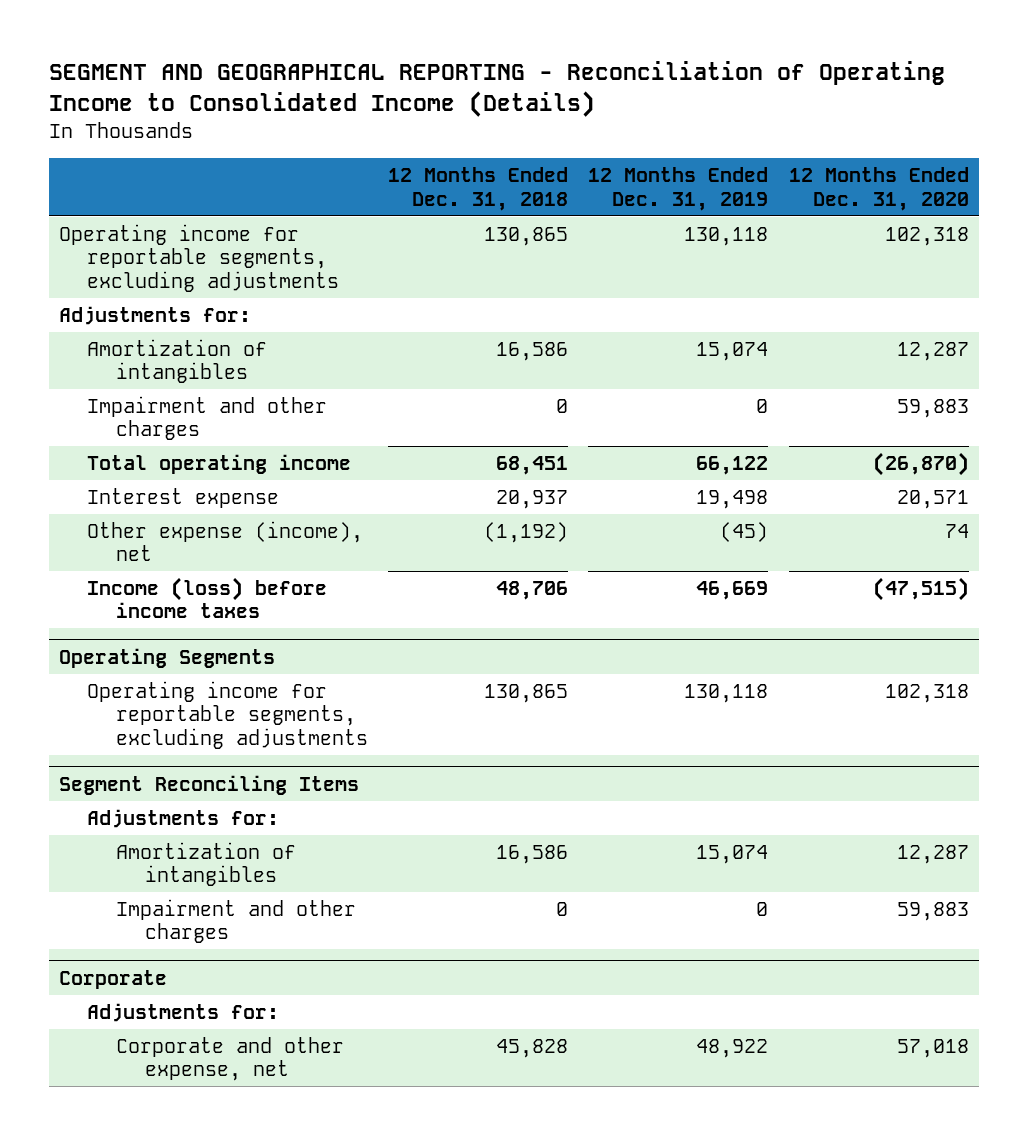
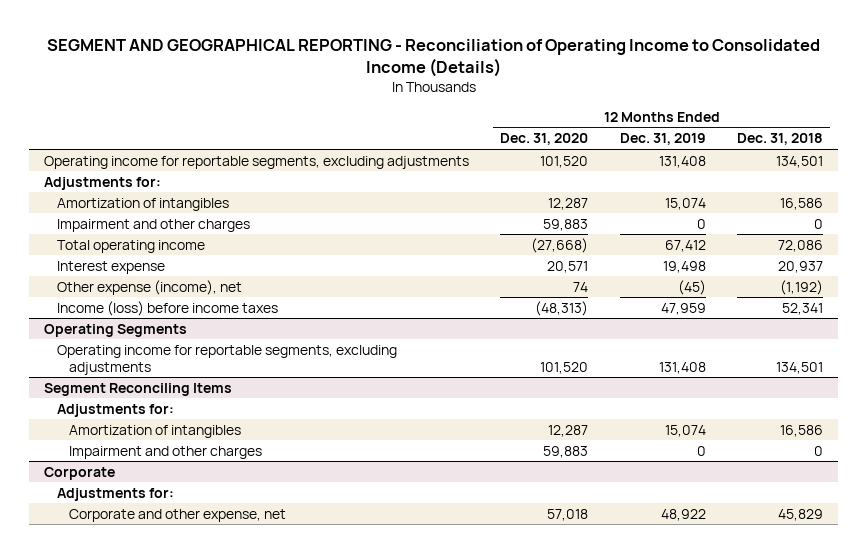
[484,226,569,246] 130,865 -> [775,155,823,168] 134,501
[684,226,769,246] 130,118 -> [658,155,706,168] 131,408
[884,226,969,246] 102,318 -> [540,155,589,168] 101,520
[496,455,569,475] 68,451 -> [777,239,823,252] 72,086
[696,455,769,475] 66,122 -> [664,239,706,252] 67,412
[872,451,969,476] (26,870) -> [531,237,589,253] (27,668)
[496,580,569,600] 48,706 -> [781,302,823,315] 52,341
[696,580,769,600] 46,669 -> [660,302,706,315] 47,959
[872,576,969,601] (47,515) -> [535,300,589,316] (48,313)
[484,683,569,703] 130,865 -> [775,361,823,374] 134,501
[684,683,769,703] 130,118 -> [658,361,706,374] 131,408
[884,683,969,703] 102,318 -> [540,361,589,374] 101,520
[496,1038,569,1058] 45,828 -> [777,508,823,521] 45,829

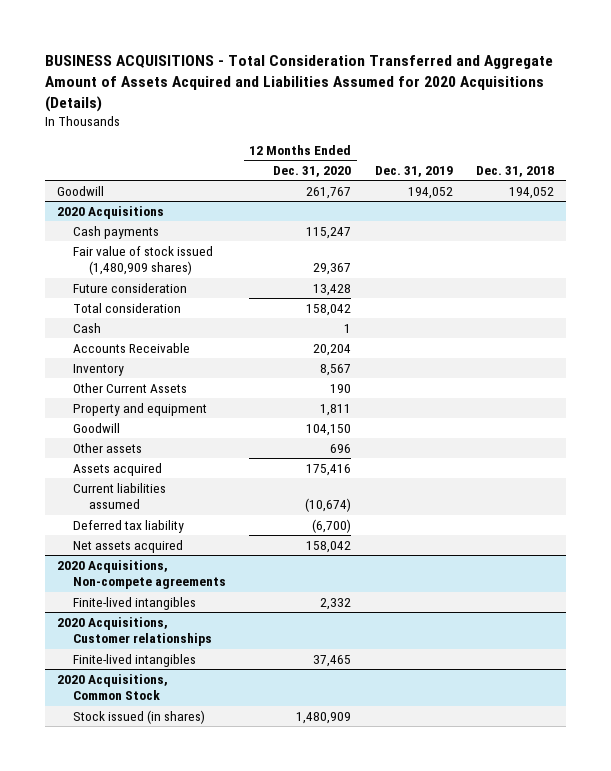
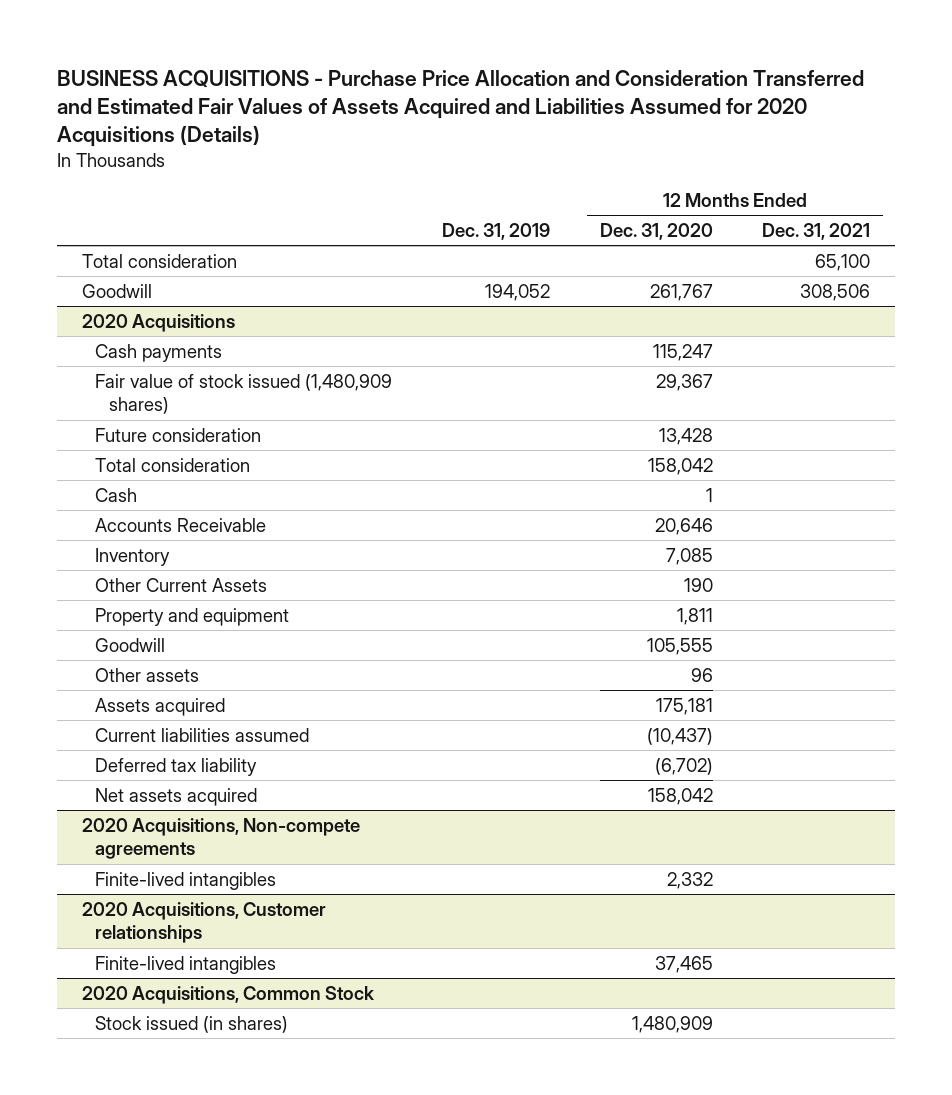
[45,55,554,113] BUSINESS ACQUISITIONS - Total Consideration Transferred and Aggregate Amount of Assets Acquired and Liabilities Assumed for 2020 Acquisitions (Details) -> [57,69,865,148] BUSINESS ACQUISITIONS - Purchase Price Allocation and Consideration Transferred and Estimated Fair Values of Assets Acquired and Liabilities Assumed for 2020 Acquisitions (Details)
[476,166,555,178] Dec. 31, 2018 -> none
none -> [762,222,871,240] Dec. 31, 2021
none -> [81,253,237,268] Total consideration
[313,343,352,356] 20,204 -> [654,517,713,535] 20,646
[320,363,352,376] 8,567 -> [665,547,713,565] 7,085
[306,423,352,436] 104,150 -> [646,637,713,655] 105,555
[330,443,352,453] 696 -> [690,667,713,682] 96
[306,463,352,476] 175,416 -> [655,697,713,715] 175,181
[305,498,352,513] (10,674) -> [646,727,713,745] (10,437)
[312,518,352,533] (6,700) -> [654,757,713,775] (6,702)

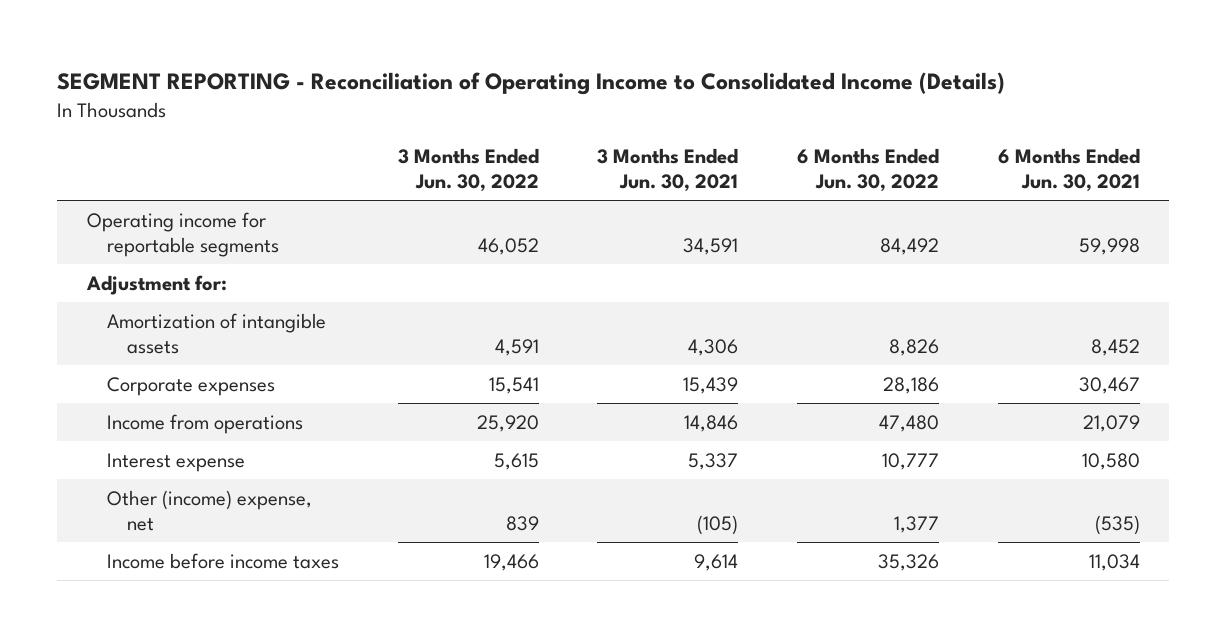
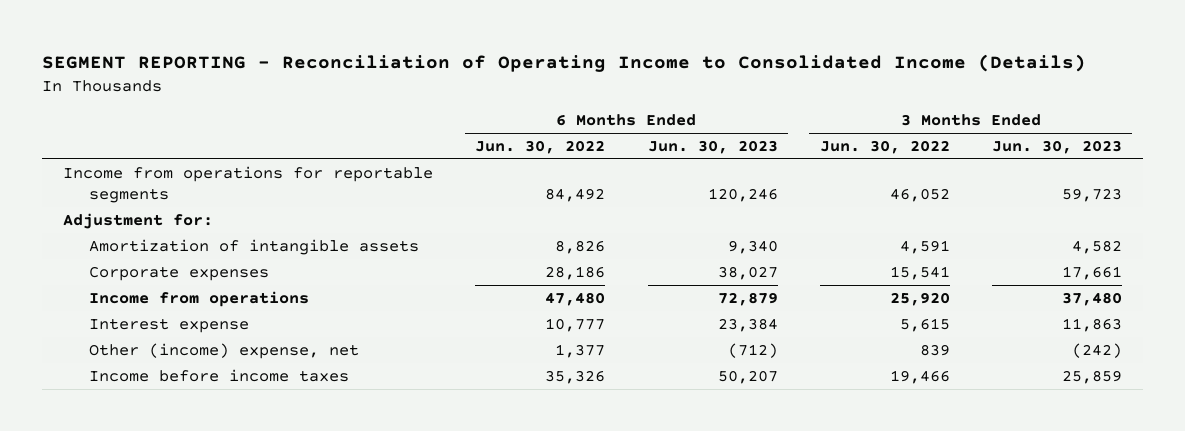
[597,147,739,193] 3 Months Ended Jun. 30, 2021 -> none
[997,147,1140,193] 6 Months Ended Jun. 30, 2021 -> none
none -> [647,140,778,155] Jun. 30, 2023
none -> [991,140,1122,155] Jun. 30, 2023
[86,211,279,258] Operating income for reportable segments -> [63,165,434,204] Income from operations for reportable segments

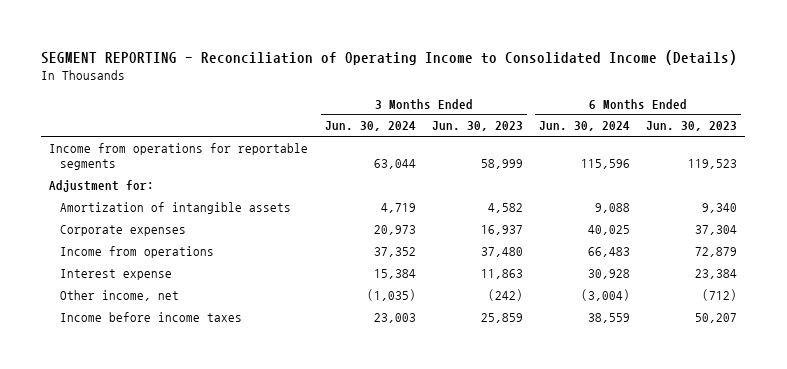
[475,140,606,155] Jun. 30, 2022 -> none
[819,140,950,155] Jun. 30, 2022 -> none
none -> [324,121,416,132] Jun. 30, 2024
none -> [539,121,631,132] Jun. 30, 2024
[707,188,778,203] 120,246 -> [688,159,738,170] 119,523
[1061,188,1122,203] 59,723 -> [480,159,523,170] 58,999
[717,265,778,280] 38,027 -> [695,225,738,236] 37,304
[1061,265,1122,280] 17,661 -> [480,225,523,236] 16,937
[88,342,359,359] Other (income) expense, net -> [60,290,180,302] Other income, net

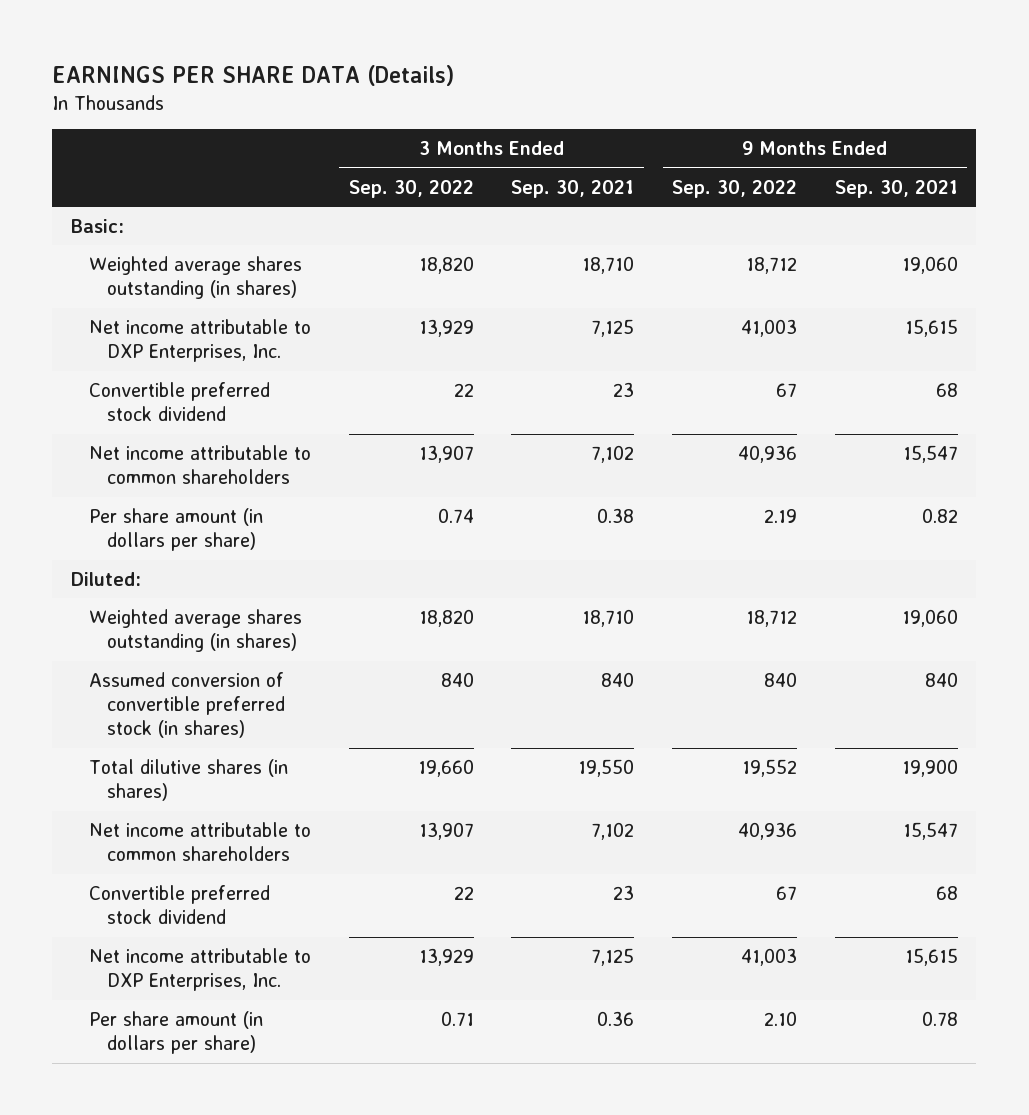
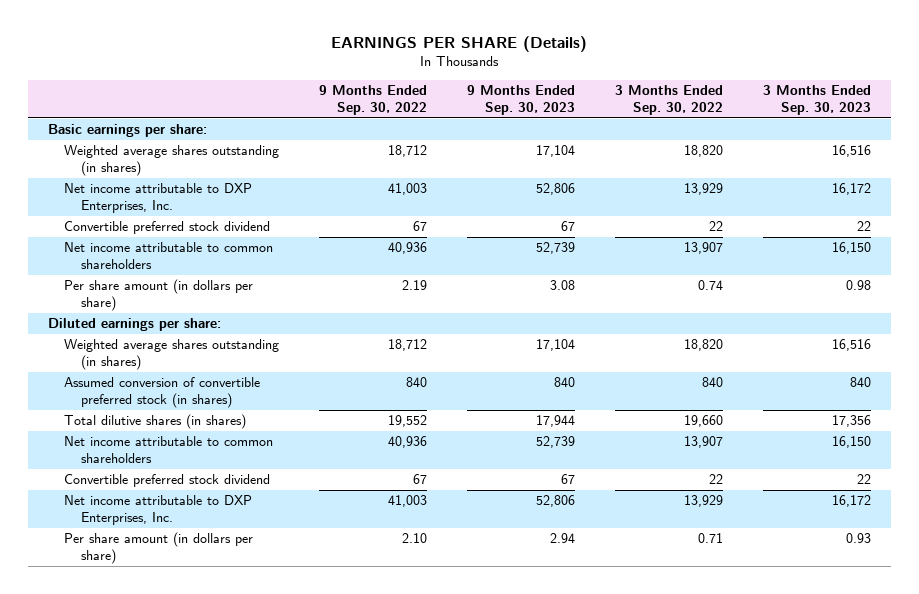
[52,64,455,86] EARNINGS PER SHARE DATA (Details) -> [331,36,588,53] EARNINGS PER SHARE (Details)
[511,179,635,198] Sep. 30, 2021 -> none
[834,179,958,198] Sep. 30, 2021 -> none
none -> [467,84,576,116] 9 Months Ended Sep. 30, 2023
none -> [762,84,871,116] 3 Months Ended Sep. 30, 2023
[70,218,124,233] Basic: -> [47,124,207,138] Basic earnings per share:
[70,571,141,586] Diluted: -> [47,318,221,332] Diluted earnings per share:

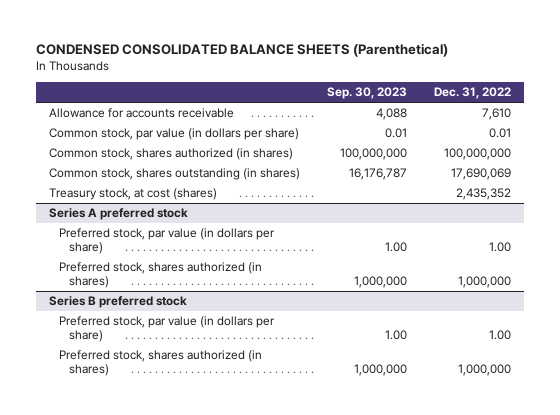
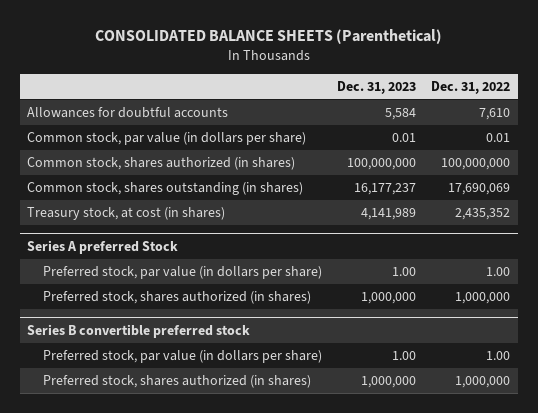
[36,43,449,58] CONDENSED CONSOLIDATED BALANCE SHEETS (Parenthetical) -> [94,29,442,45] CONSOLIDATED BALANCE SHEETS (Parenthetical)
[327,87,408,100] Sep. 30, 2023 -> none
none -> [336,80,416,94] Dec. 31, 2023
[49,108,235,119] Allowance for accounts receivable -> [27,107,229,119] Allowances for doubtful accounts
[49,188,218,201] Treasury stock, at cost (shares) -> [27,207,226,221] Treasury stock, at cost (in shares)
[49,208,189,221] Series A preferred stock -> [27,239,179,254] Series A preferred Stock
[49,296,188,309] Series B preferred stock -> [27,323,251,338] Series B convertible preferred stock

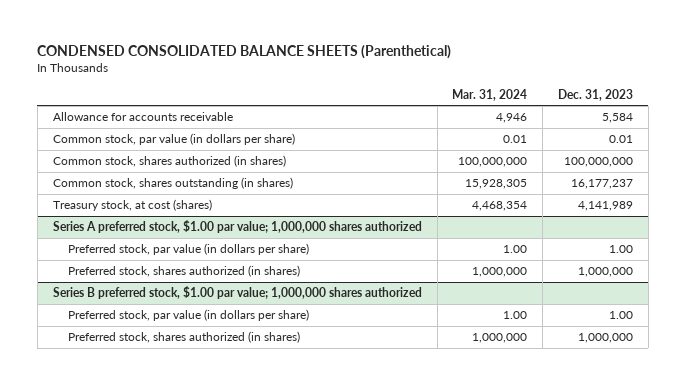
[94,29,442,45] CONSOLIDATED BALANCE SHEETS (Parenthetical) -> [37,44,452,59] CONDENSED CONSOLIDATED BALANCE SHEETS (Parenthetical)
[431,80,511,94] Dec. 31, 2022 -> none
none -> [452,88,528,101] Mar. 31, 2024
[27,107,229,119] Allowances for doubtful accounts -> [52,112,233,122] Allowance for accounts receivable
[27,207,226,221] Treasury stock, at cost (in shares) -> [52,199,212,212] Treasury stock, at cost (shares)
[27,239,179,254] Series A preferred Stock -> [52,220,422,234] Series A preferred stock, $1.00 par value; 1,000,000 shares authorized
[27,323,251,338] Series B convertible preferred stock -> none
none -> [52,286,422,300] Series B preferred stock, $1.00 par value; 1,000,000 shares authorized

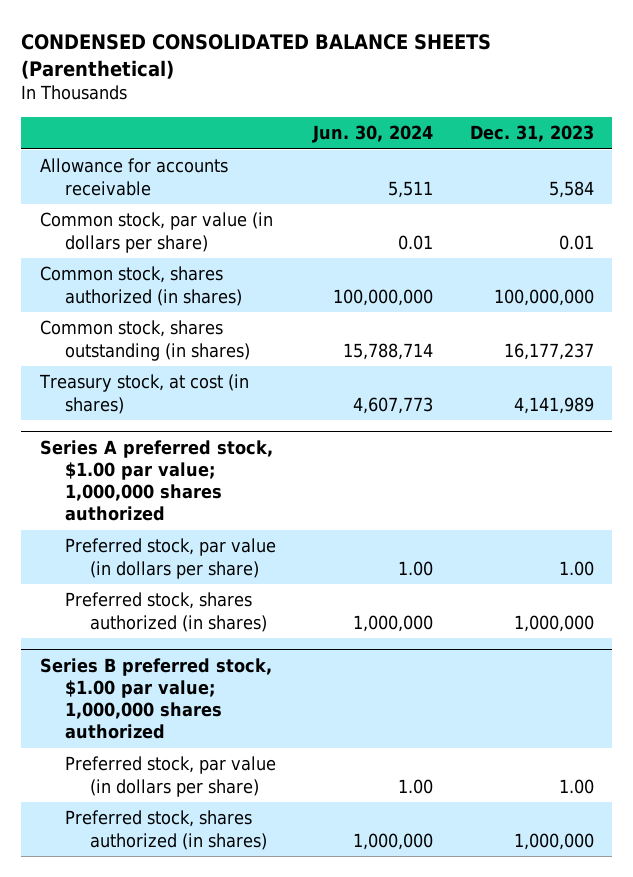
[452,88,528,101] Mar. 31, 2024 -> none
none -> [311,125,433,144] Jun. 30, 2024
[52,199,212,212] Treasury stock, at cost (shares) -> [38,374,249,414] Treasury stock, at cost (in shares)

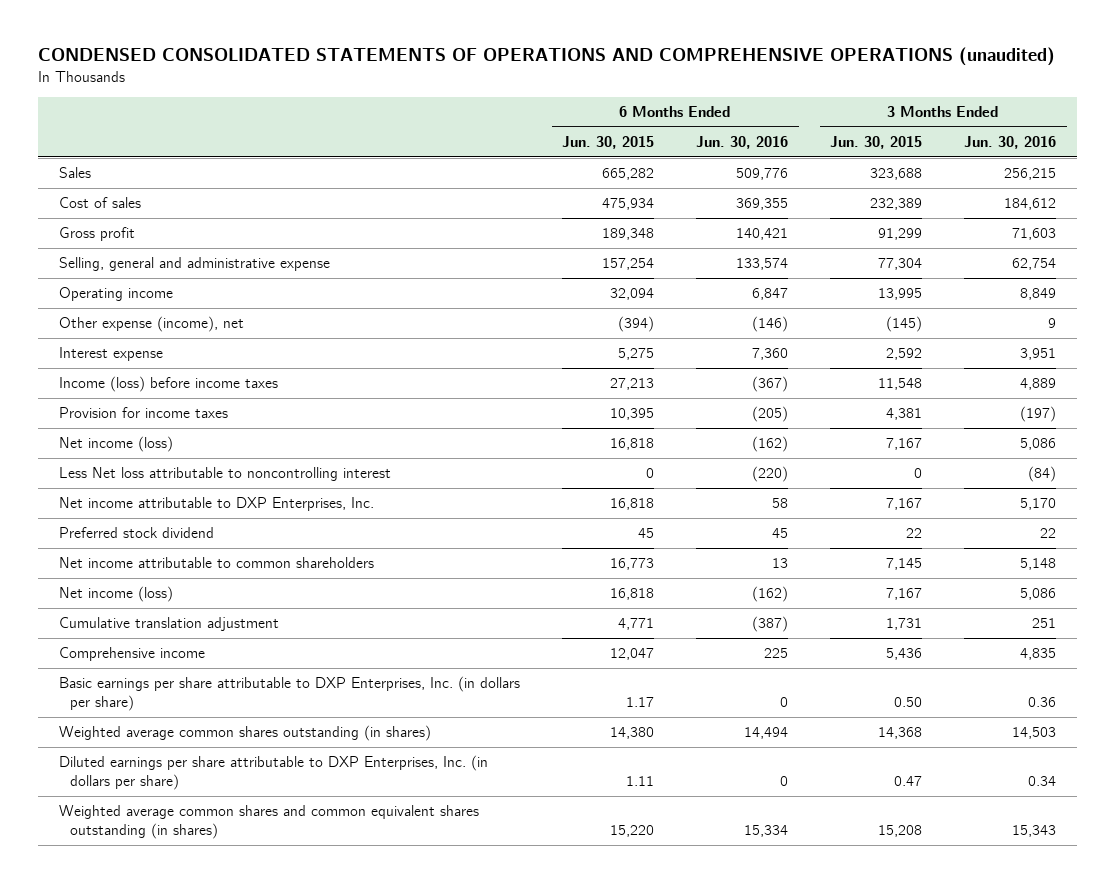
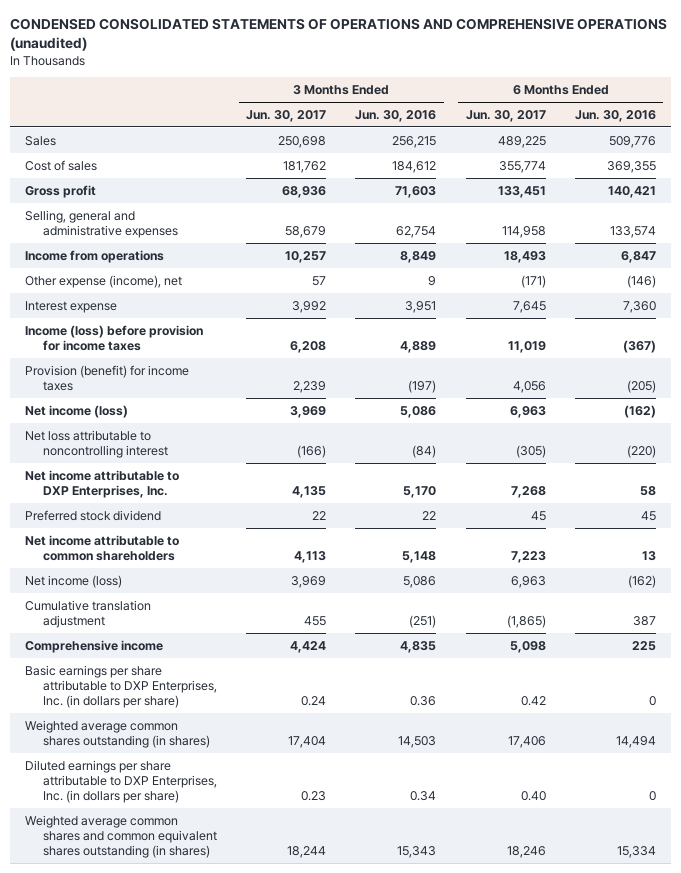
[562,135,655,149] Jun. 30, 2015 -> none
[830,135,923,149] Jun. 30, 2015 -> none
none -> [246,109,327,122] Jun. 30, 2017
none -> [465,109,546,122] Jun. 30, 2017
[59,257,331,272] Selling, general and administrative expense -> [24,209,178,238] Selling, general and administrative expenses
[59,287,174,302] Operating income -> [24,249,164,263] Income from operations
[59,376,279,393] Income (loss) before income taxes -> [24,324,203,351] Income (loss) before provision for income taxes
[59,407,229,419] Provision for income taxes -> [24,364,189,391] Provision (benefit) for income taxes
[59,467,392,482] Less Net loss attributable to noncontrolling interest -> [24,429,168,458] Net loss attributable to noncontrolling interest
[752,616,789,633] (387) -> [633,615,657,626] 387
[1032,618,1057,629] 251 -> [409,614,437,628] (251)

